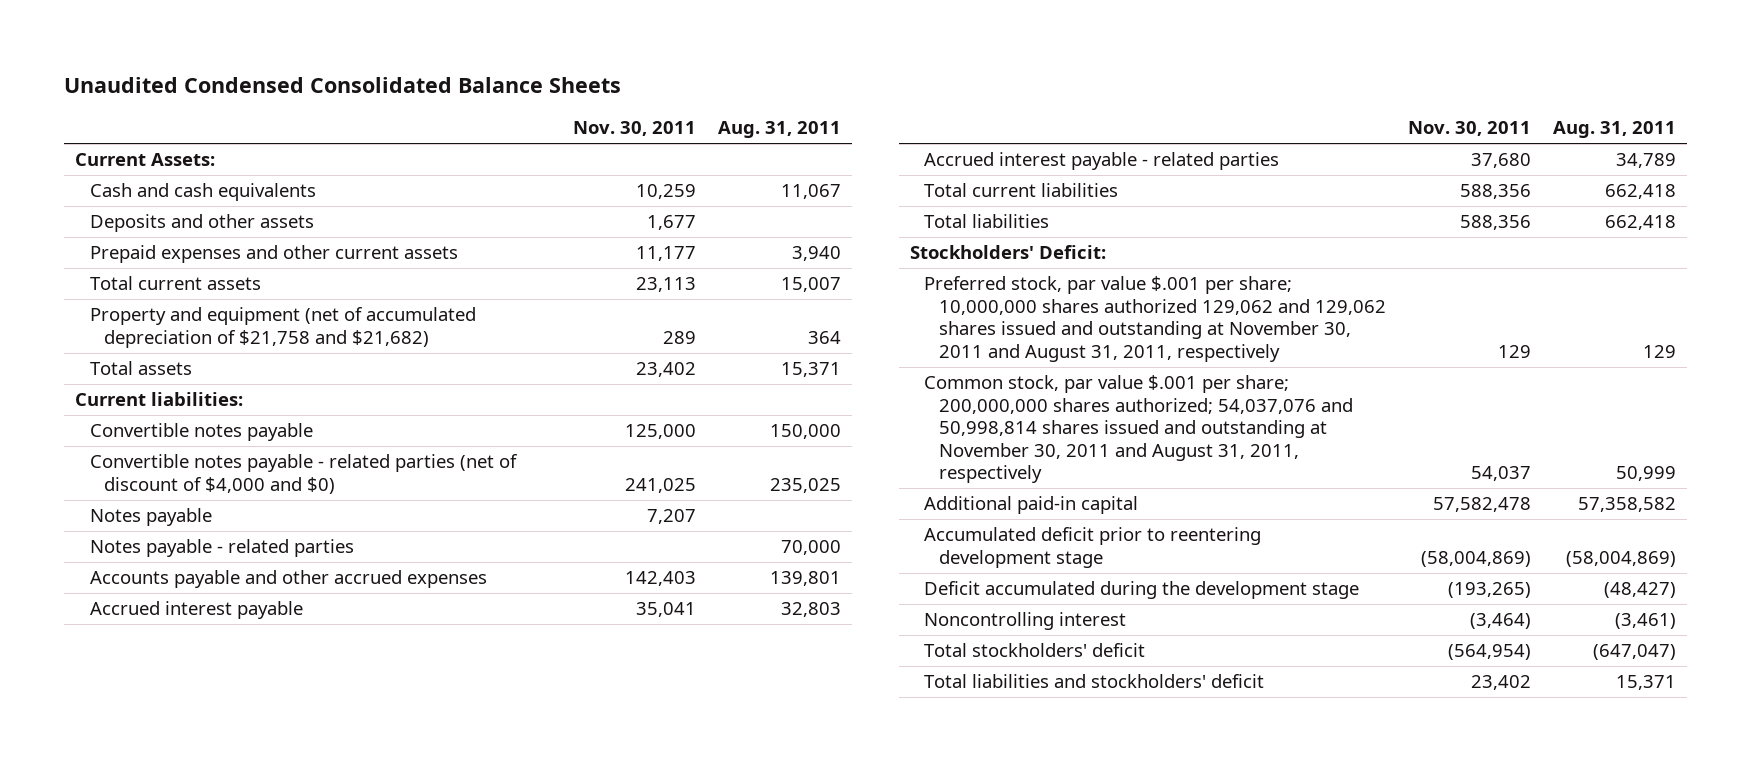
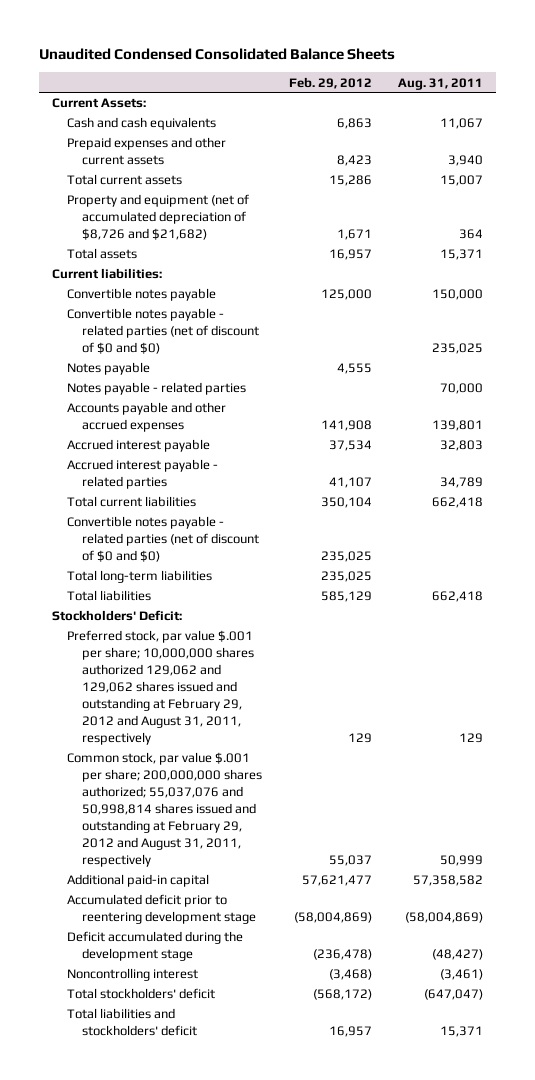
[573,121,697,137] Nov. 30, 2011 -> none
none -> [288,76,372,89] Feb. 29, 2012
[89,214,314,233] Deposits and other assets -> none
[89,307,476,348] Property and equipment (net of accumulated depreciation of $21,758 and $21,682) -> [67,194,250,241] Property and equipment (net of accumulated depreciation of $8,726 and $21,682)
[89,454,518,494] Convertible notes payable - related parties (net of discount of $4,000 and $0) -> [67,308,260,355] Convertible notes payable - related parties (net of discount of $0 and $0)
none -> [67,516,260,563] Convertible notes payable - related parties (net of discount of $0 and $0)
none -> [67,570,213,584] Total long-term liabilities
[924,276,1386,362] Preferred stock, par value $.001 per share; 10,000,000 shares authorized 129,062 and 129,062 shares issued and outstanding at November 30, 2011 and August 31, 2011, respectively -> [67,630,255,745] Preferred stock, par value $.001 per share; 10,000,000 shares authorized 129,062 and 129,062 shares issued and outstanding at February 29, 2012 and August 31, 2011, respectively
[924,375,1353,484] Common stock, par value $.001 per share; 200,000,000 shares authorized; 54,037,076 and 50,998,814 shares issued and outstanding at November 30, 2011 and August 31, 2011, respectively -> [67,752,263,867] Common stock, par value $.001 per share; 200,000,000 shares authorized; 55,037,076 and 50,998,814 shares issued and outstanding at February 29, 2012 and August 31, 2011, respectively

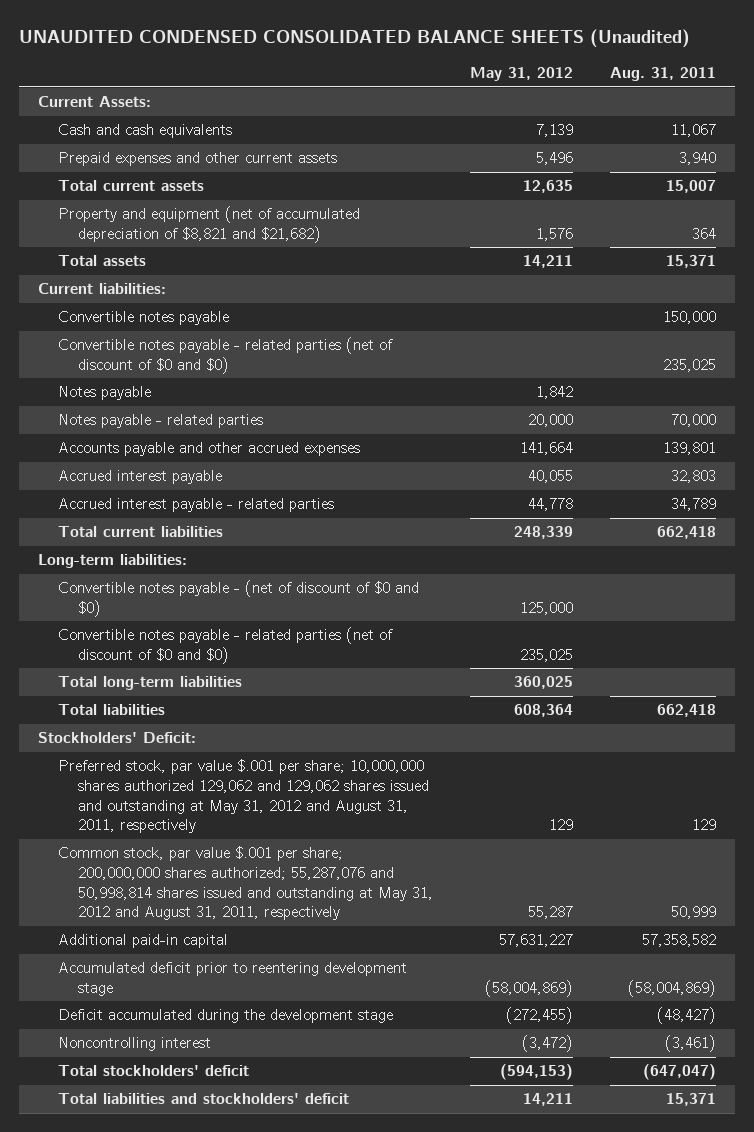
[38,48,395,61] Unaudited Condensed Consolidated Balance Sheets -> [18,29,690,49] UNAUDITED CONDENSED CONSOLIDATED BALANCE SHEETS (Unaudited)
[288,76,372,89] Feb. 29, 2012 -> none
none -> [469,67,573,82] May 31, 2012
[67,194,250,241] Property and equipment (net of accumulated depreciation of $8,726 and $21,682) -> [57,206,360,243] Property and equipment (net of accumulated depreciation of $8,821 and $21,682)
none -> [37,554,187,569] Long-term liabilities:
none -> [57,580,419,617] Convertible notes payable - (net of discount of $0 and $0)
[67,630,255,745] Preferred stock, par value $.001 per share; 10,000,000 shares authorized 129,062 and 129,062 shares issued and outstanding at February 29, 2012 and August 31, 2011, respectively -> [57,759,429,834] Preferred stock, par value $.001 per share; 10,000,000 shares authorized 129,062 and 129,062 shares issued and outstanding at May 31, 2012 and August 31, 2011, respectively
[67,752,263,867] Common stock, par value $.001 per share; 200,000,000 shares authorized; 55,037,076 and 50,998,814 shares issued and outstanding at February 29, 2012 and August 31, 2011, respectively -> [57,846,433,921] Common stock, par value $.001 per share; 200,000,000 shares authorized; 55,287,076 and 50,998,814 shares issued and outstanding at May 31, 2012 and August 31, 2011, respectively

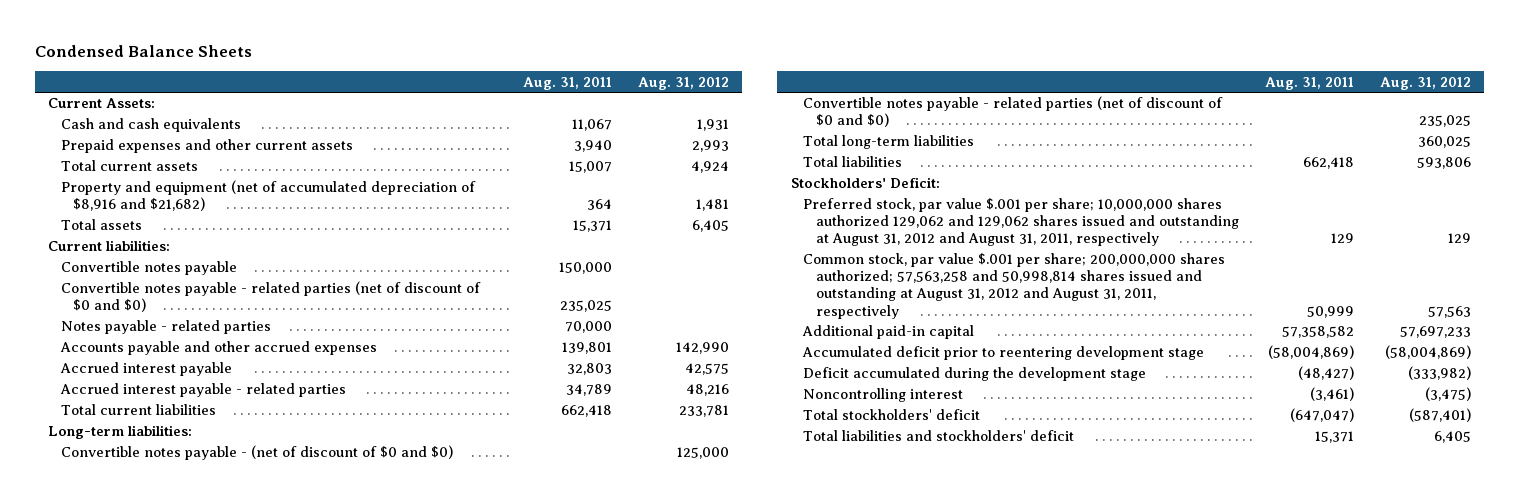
[18,29,690,49] UNAUDITED CONDENSED CONSOLIDATED BALANCE SHEETS (Unaudited) -> [34,45,252,58] Condensed Balance Sheets
[469,67,573,82] May 31, 2012 -> none
none -> [637,76,729,90] Aug. 31, 2012
[57,206,360,243] Property and equipment (net of accumulated depreciation of $8,821 and $21,682) -> [60,180,476,212] Property and equipment (net of accumulated depreciation of $8,916 and $21,682)
[57,386,151,401] Notes payable -> none
[57,759,429,834] Preferred stock, par value $.001 per share; 10,000,000 shares authorized 129,062 and 129,062 shares issued and outstanding at May 31, 2012 and August 31, 2011, respectively -> [803,198,1240,247] Preferred stock, par value $.001 per share; 10,000,000 shares authorized 129,062 and 129,062 shares issued and outstanding at August 31, 2012 and August 31, 2011, respectively
[57,846,433,921] Common stock, par value $.001 per share; 200,000,000 shares authorized; 55,287,076 and 50,998,814 shares issued and outstanding at May 31, 2012 and August 31, 2011, respectively -> [803,253,1226,319] Common stock, par value $.001 per share; 200,000,000 shares authorized; 57,563,258 and 50,998,814 shares issued and outstanding at August 31, 2012 and August 31, 2011, respectively

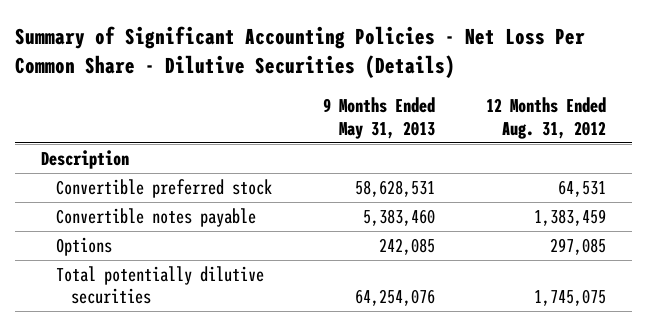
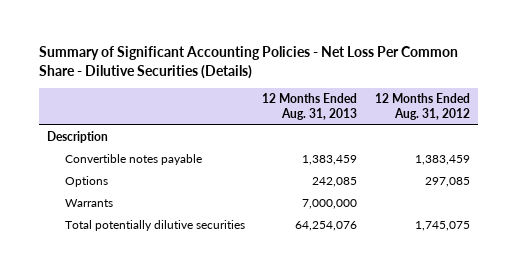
[323,97,436,139] 9 Months Ended May 31, 2013 -> none
none -> [262,93,358,121] 12 Months Ended Aug. 31, 2013
[55,179,272,199] Convertible preferred stock -> none
none -> [65,199,114,208] Warrants

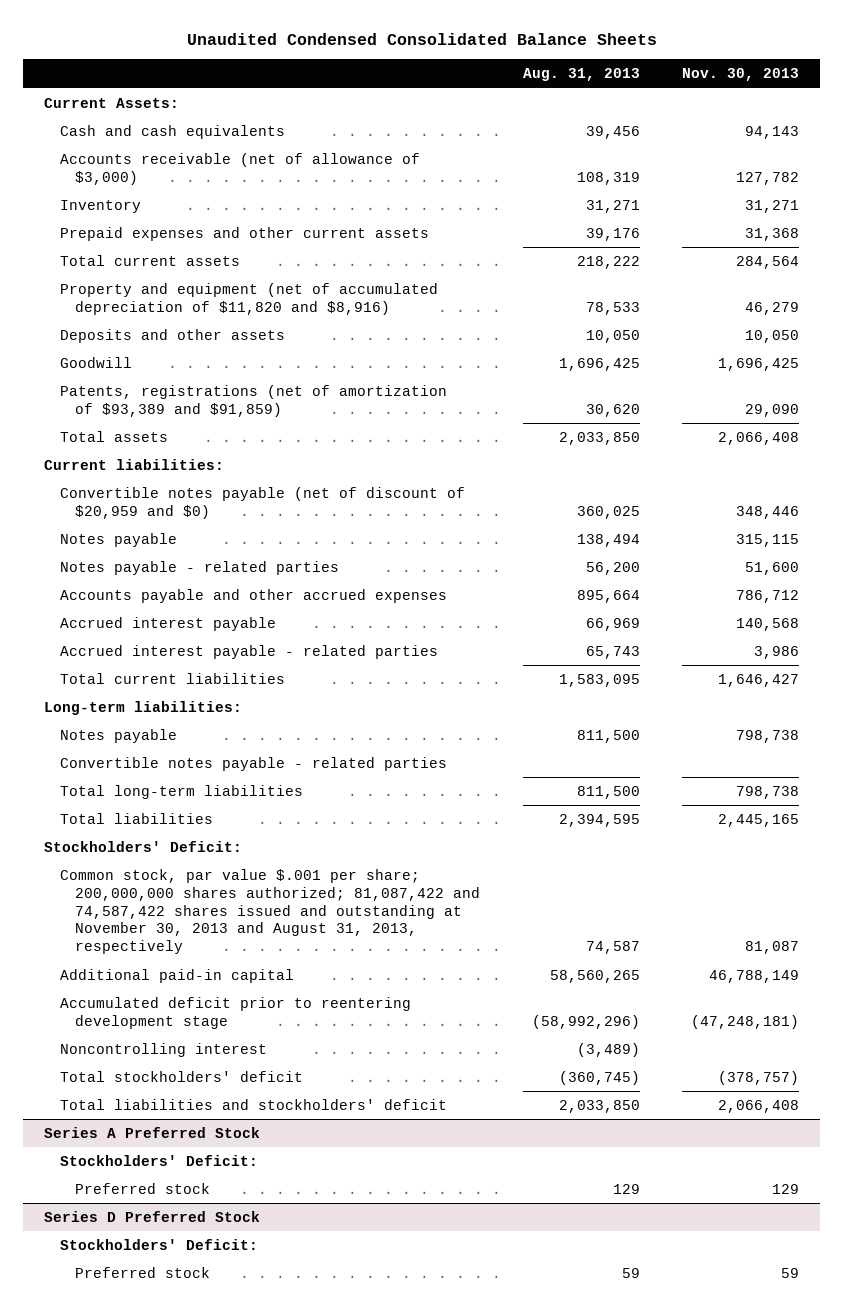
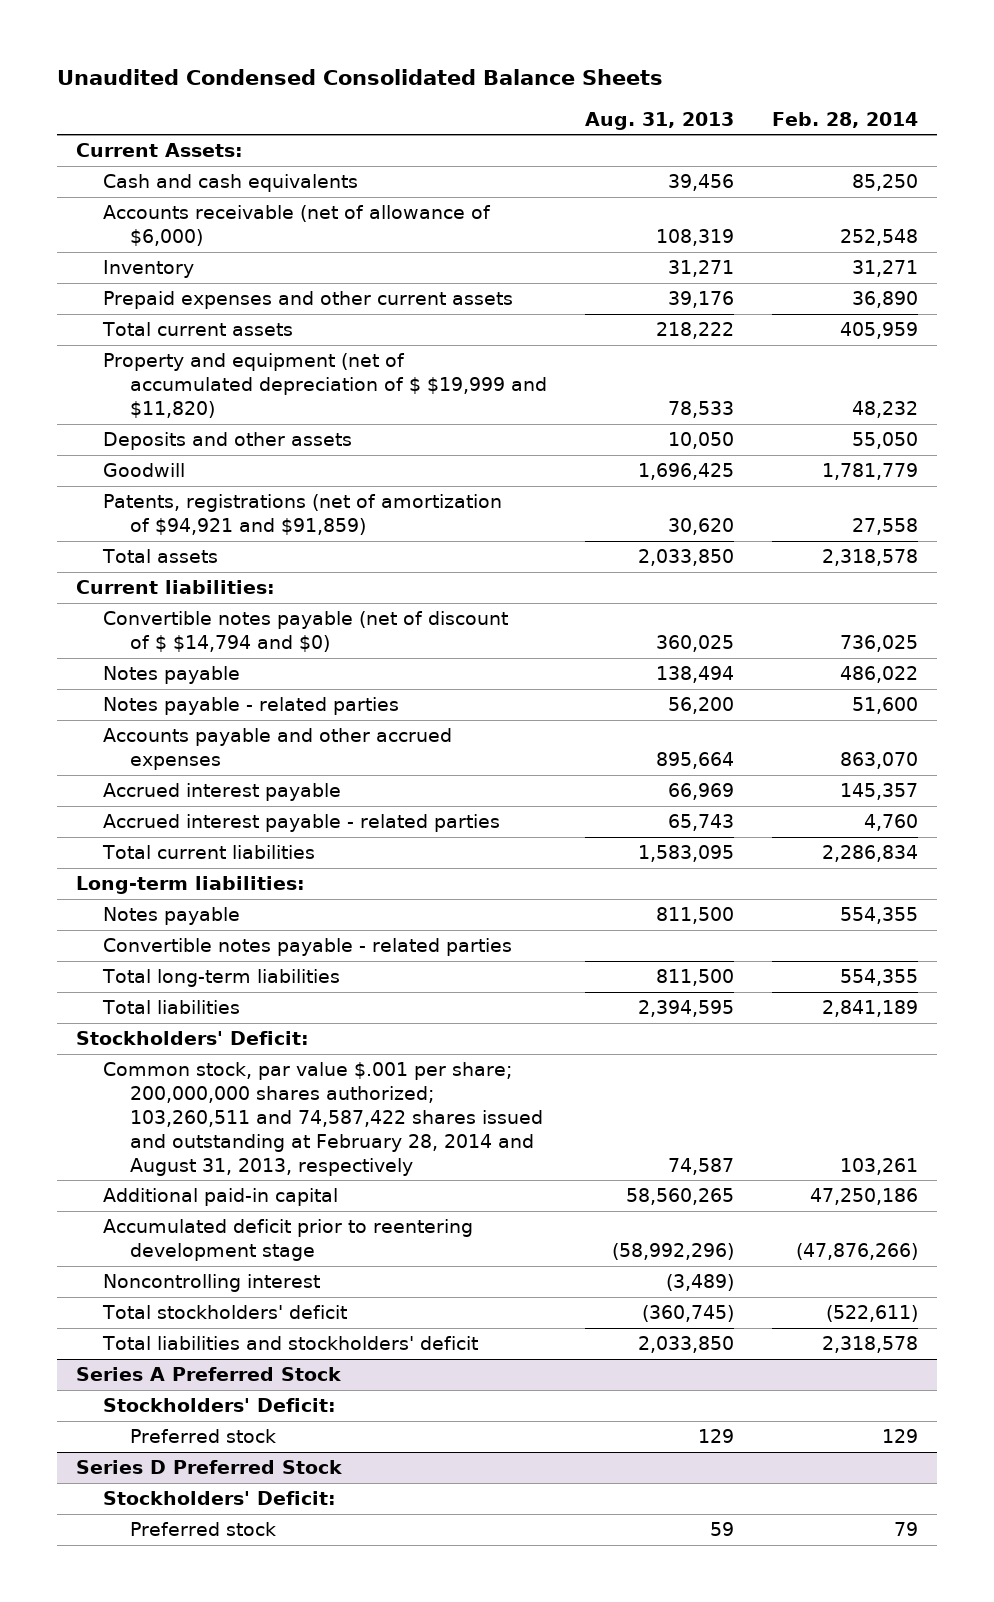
[682,68,800,82] Nov. 30, 2013 -> none
none -> [771,111,918,128] Feb. 28, 2014
[59,152,420,185] Accounts receivable (net of allowance of $3,000) -> [102,205,491,247] Accounts receivable (net of allowance of $6,000)
[59,282,438,315] Property and equipment (net of accumulated depreciation of $11,820 and $8,916) -> [102,353,547,418] Property and equipment (net of accumulated depreciation of $ $19,999 and $11,820)
[59,384,447,417] Patents, registrations (net of amortization of $93,389 and $91,859) -> [102,494,502,536] Patents, registrations (net of amortization of $94,921 and $91,859)
[59,486,465,519] Convertible notes payable (net of discount of $20,959 and $0) -> [102,611,508,653] Convertible notes payable (net of discount of $ $14,794 and $0)
[59,868,480,955] Common stock, par value $.001 per share; 200,000,000 shares authorized; 81,087,422 and 74,587,422 shares issued and outstanding at November 30, 2013 and August 31, 2013, respectively -> [102,1062,543,1176] Common stock, par value $.001 per share; 200,000,000 shares authorized; 103,260,511 and 74,587,422 shares issued and outstanding at February 28, 2014 and August 31, 2013, respectively

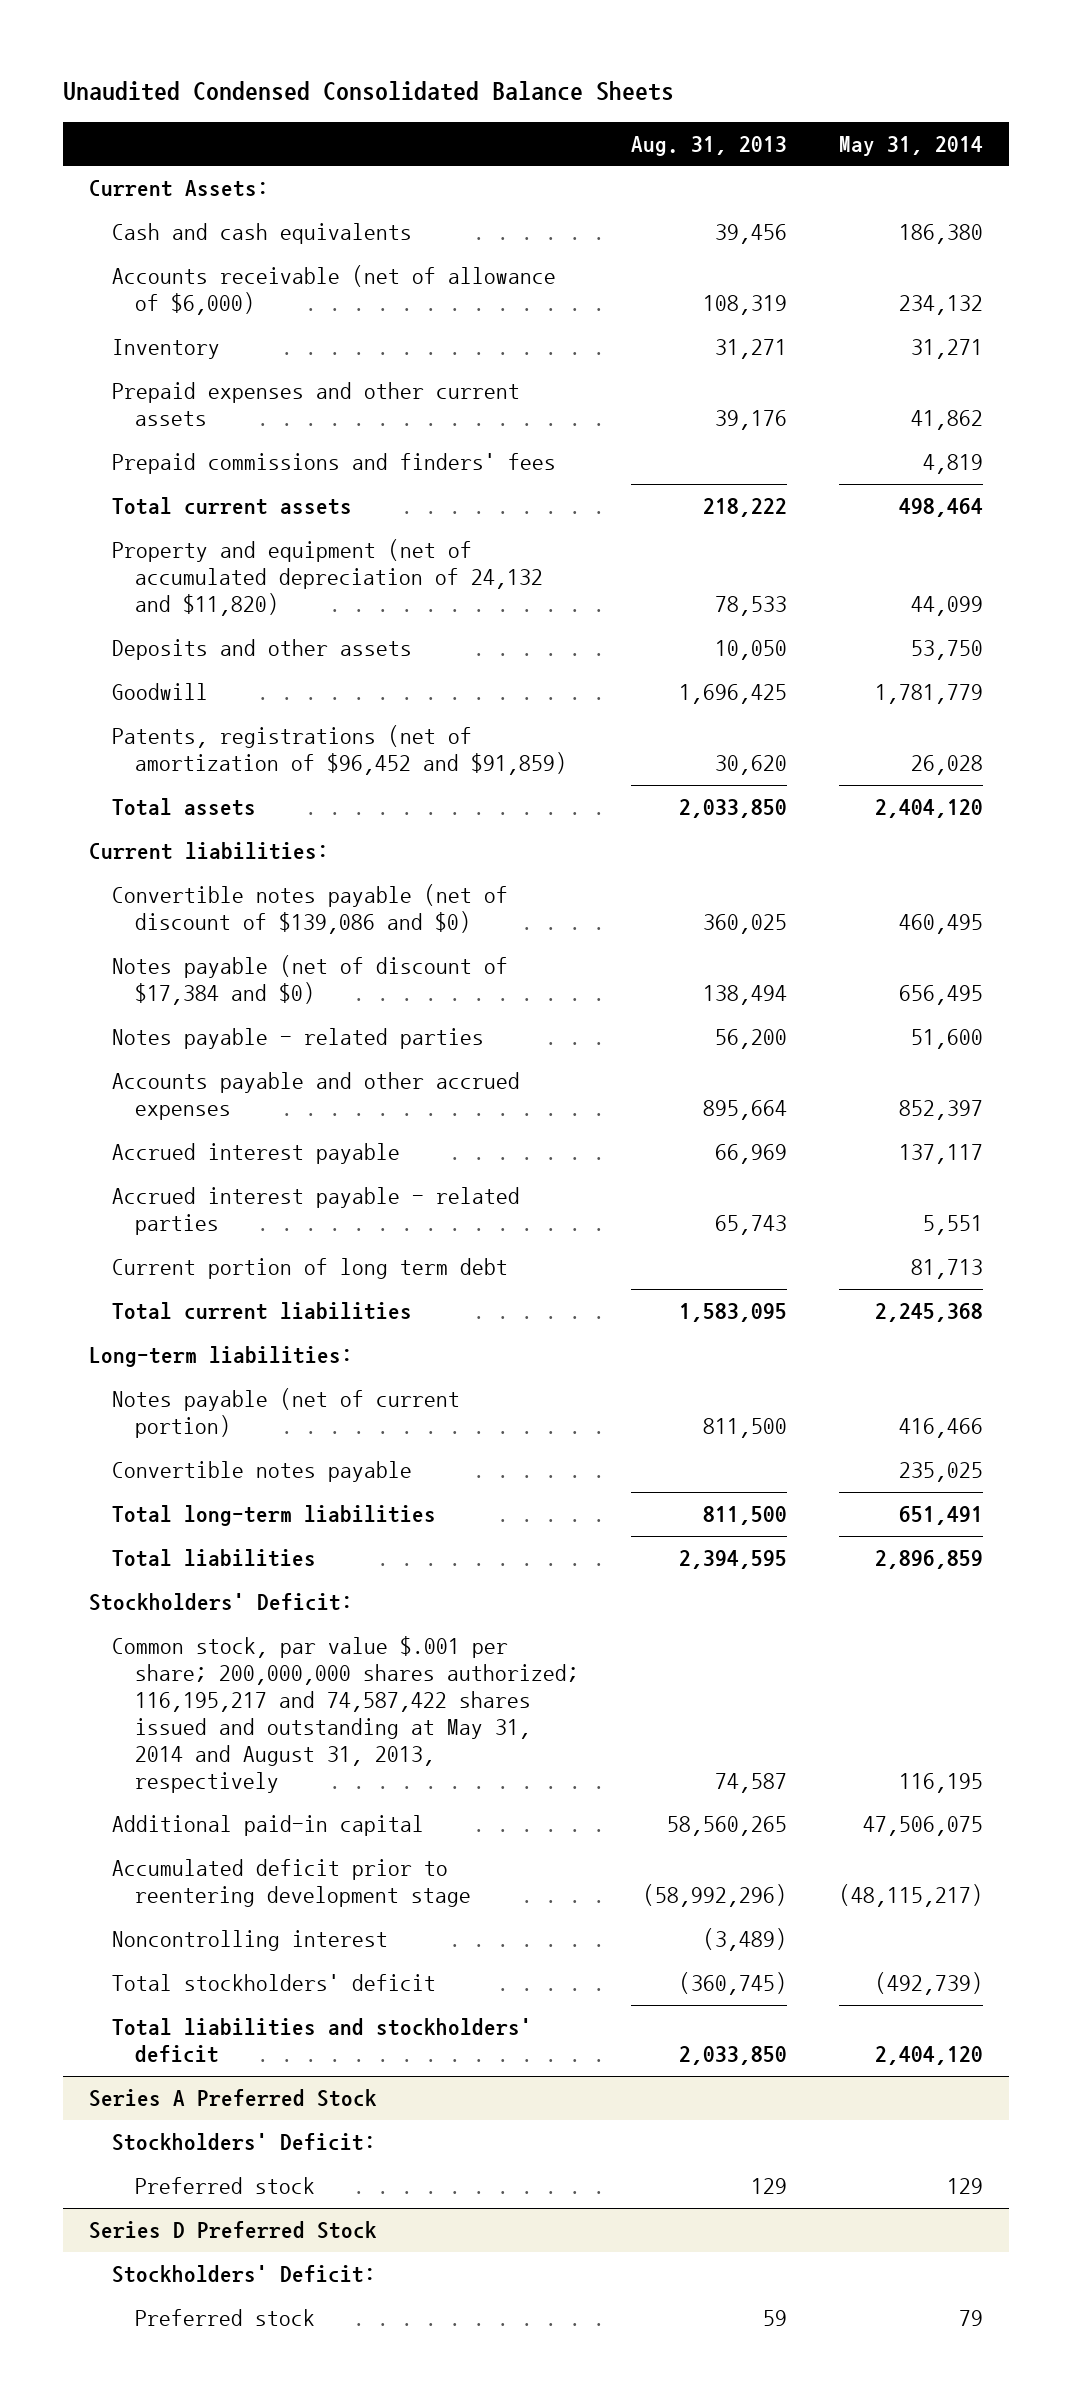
[771,111,918,128] Feb. 28, 2014 -> none
none -> [838,135,983,156] May 31, 2014
none -> [112,453,557,475] Prepaid commissions and finders' fees
[102,353,547,418] Property and equipment (net of accumulated depreciation of $ $19,999 and $11,820) -> [112,539,543,616] Property and equipment (net of accumulated depreciation of 24,132 and $11,820)
[102,494,502,536] Patents, registrations (net of amortization of $94,921 and $91,859) -> [112,725,567,776] Patents, registrations (net of amortization of $96,452 and $91,859)
[102,611,508,653] Convertible notes payable (net of discount of $ $14,794 and $0) -> [112,884,509,935] Convertible notes payable (net of discount of $139,086 and $0)
[102,666,240,685] Notes payable -> [112,955,509,1006] Notes payable (net of discount of $17,384 and $0)
none -> [112,1258,509,1280] Current portion of long term debt
[102,907,240,926] Notes payable -> [112,1388,461,1439] Notes payable (net of current portion)
[102,938,512,957] Convertible notes payable - related parties -> [112,1461,413,1483] Convertible notes payable
[102,1062,543,1176] Common stock, par value $.001 per share; 200,000,000 shares authorized; 103,260,511 and 74,587,422 shares issued and outstanding at February 28, 2014 and August 31, 2013, respectively -> [112,1636,579,1793] Common stock, par value $.001 per share; 200,000,000 shares authorized; 116,195,217 and 74,587,422 shares issued and outstanding at May 31, 2014 and August 31, 2013, respectively

